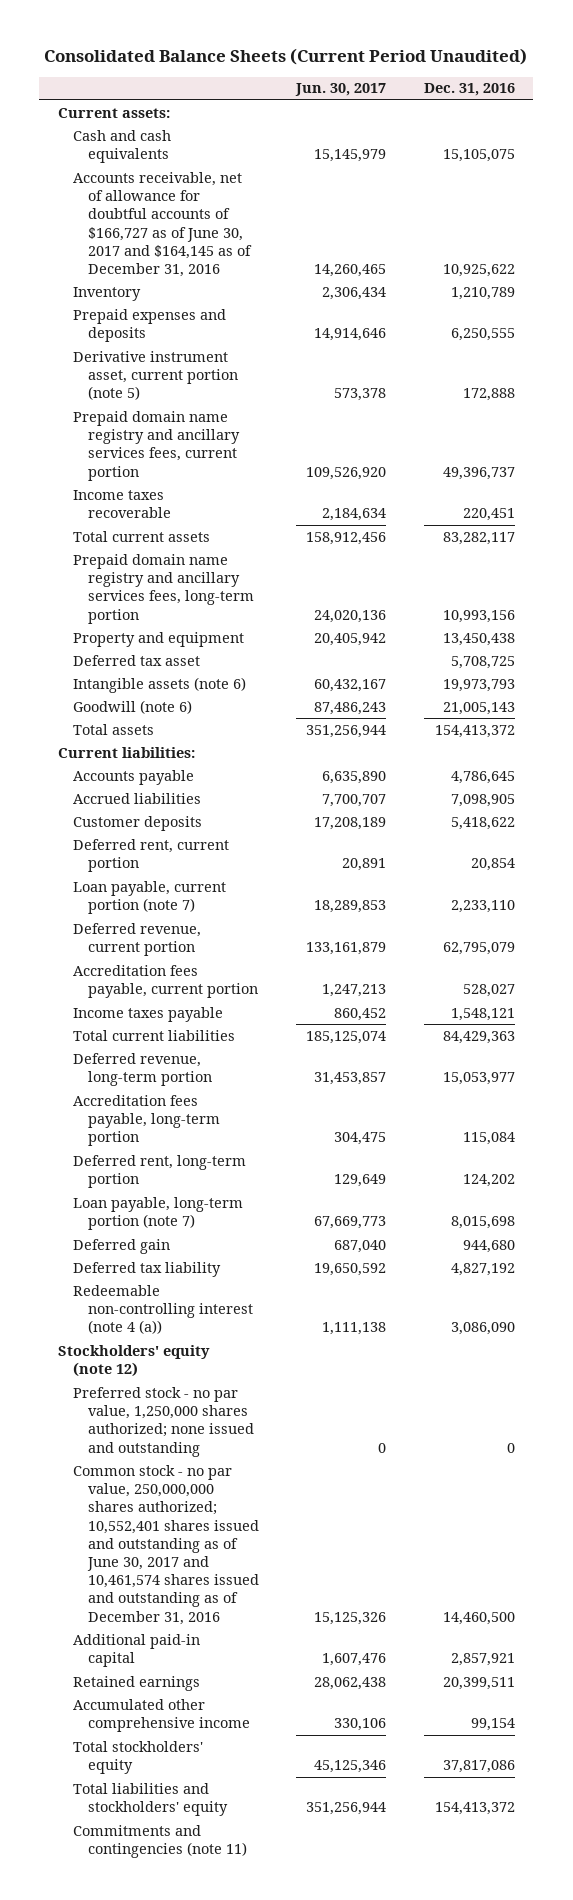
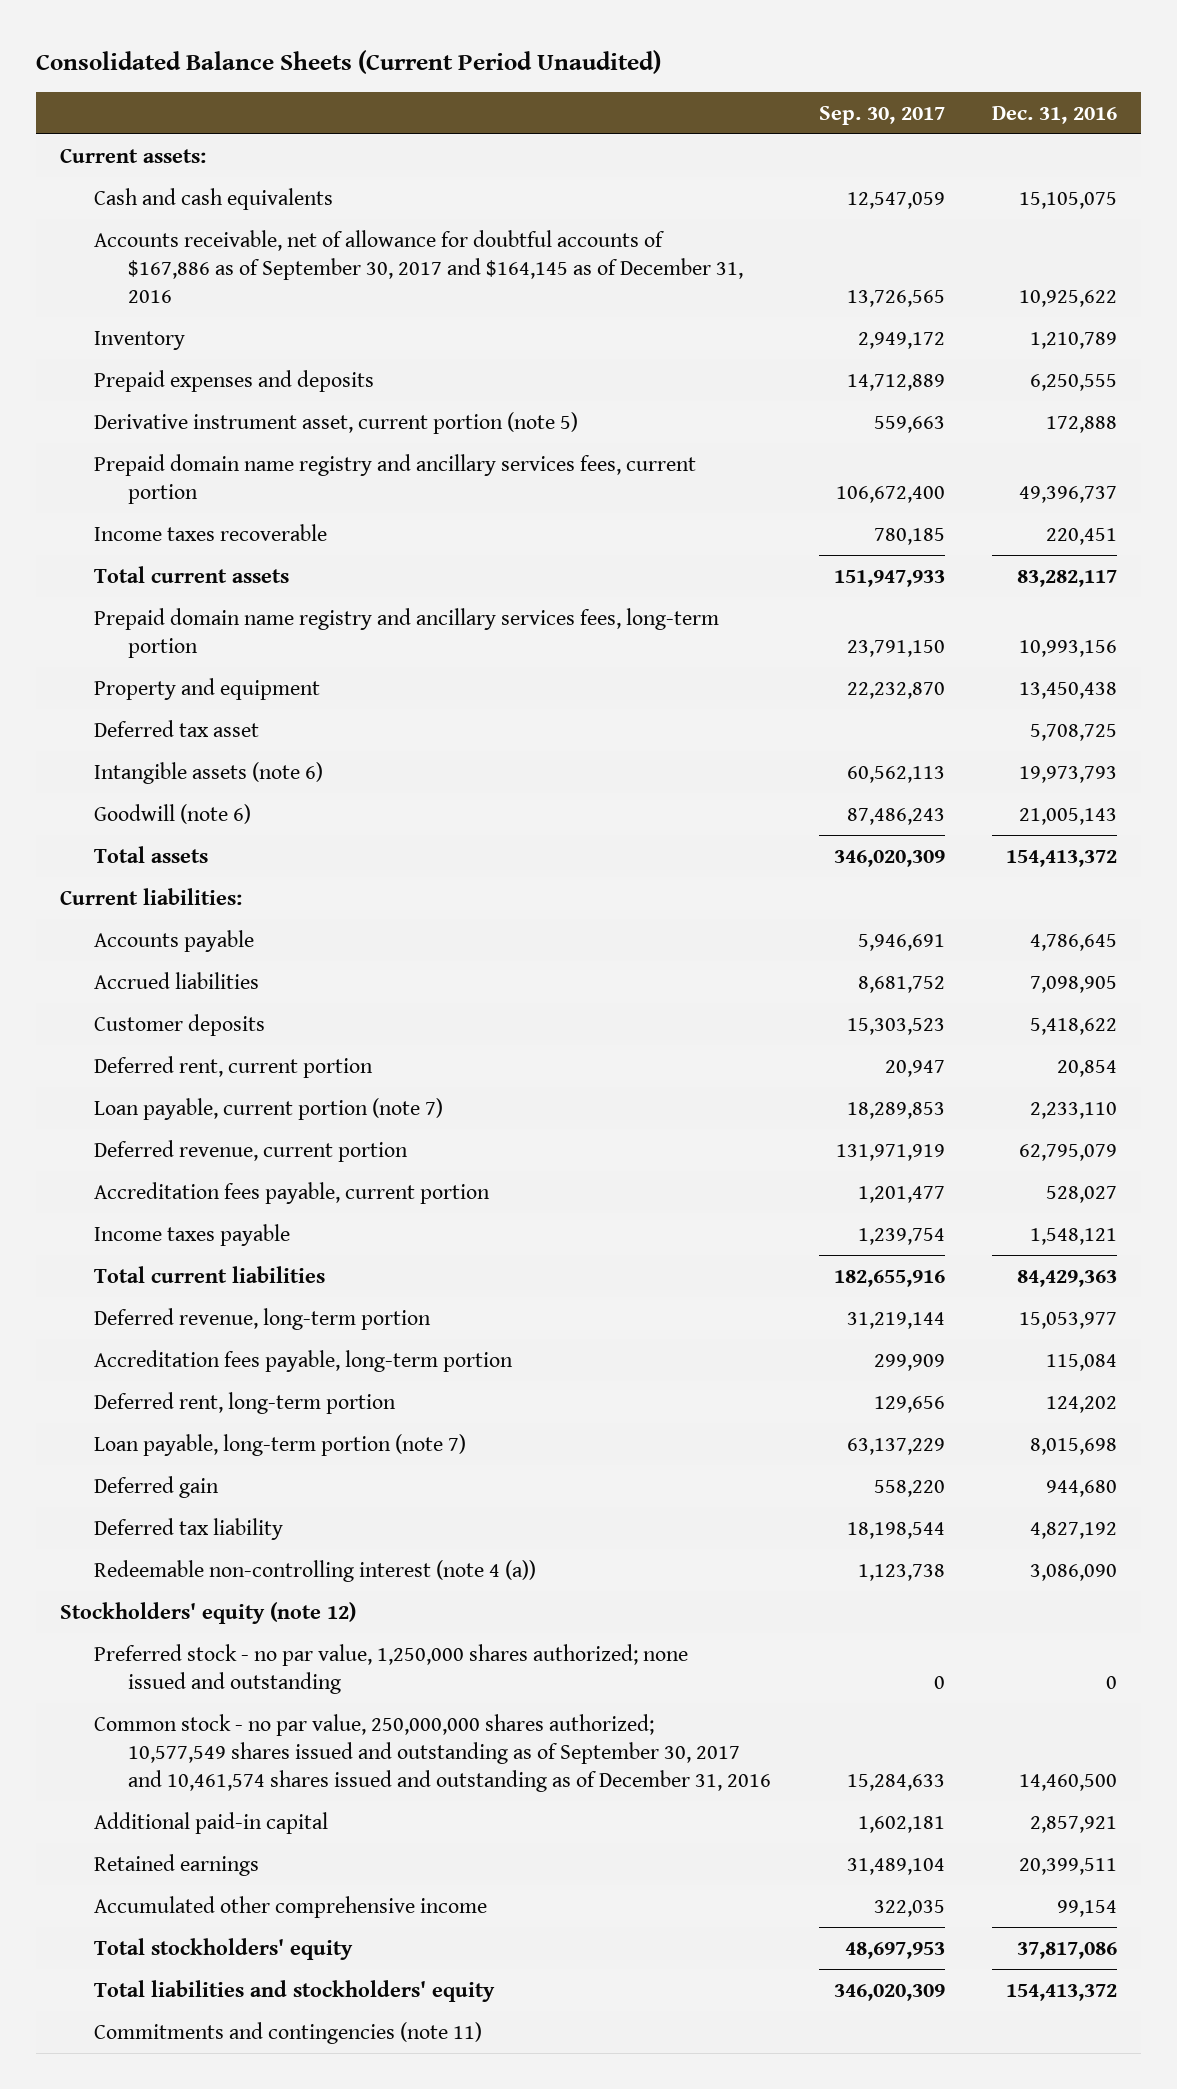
[295,83,387,97] Jun. 30, 2017 -> none
none -> [818,105,945,125] Sep. 30, 2017
[72,171,252,277] Accounts receivable, net of allowance for doubtful accounts of $166,727 as of June 30, 2017 and $164,145 as of December 31, 2016 -> [94,229,744,304] Accounts receivable, net of allowance for doubtful accounts of $167,886 as of September 30, 2017 and $164,145 as of December 31, 2016
[72,1464,259,1625] Common stock - no par value, 250,000,000 shares authorized; 10,552,401 shares issued and outstanding as of June 30, 2017 and 10,461,574 shares issued and outstanding as of December 31, 2016 -> [94,1713,772,1793] Common stock - no par value, 250,000,000 shares authorized; 10,577,549 shares issued and outstanding as of September 30, 2017 and 10,461,574 shares issued and outstanding as of December 31, 2016

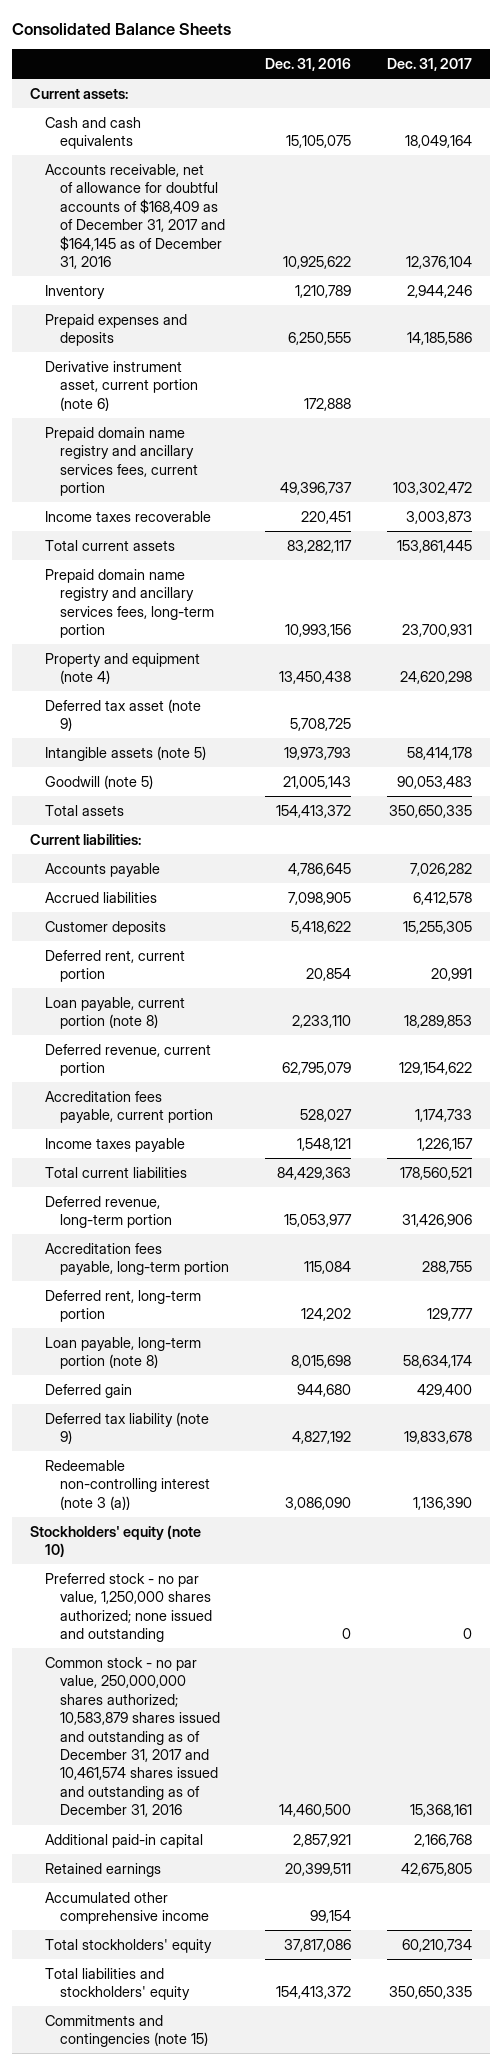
[36,50,662,75] Consolidated Balance Sheets (Current Period Unaudited) -> [12,22,232,35] Consolidated Balance Sheets
[818,105,945,125] Sep. 30, 2017 -> none
none -> [387,57,473,71] Dec. 31, 2017
[94,229,744,304] Accounts receivable, net of allowance for doubtful accounts of $167,886 as of September 30, 2017 and $164,145 as of December 31, 2016 -> [45,163,225,270] Accounts receivable, net of allowance for doubtful accounts of $168,409 as of December 31, 2017 and $164,145 as of December 31, 2016
[94,411,579,434] Derivative instrument asset, current portion (note 5) -> [45,360,198,411] Derivative instrument asset, current portion (note 6)
[94,677,321,700] Property and equipment -> [45,652,201,685] Property and equipment (note 4)
[94,719,260,737] Deferred tax asset -> [45,698,202,732] Deferred tax asset (note 9)
[94,761,324,784] Intangible assets (note 6) -> [45,745,207,761] Intangible assets (note 5)
[94,803,252,824] Goodwill (note 6) -> [45,774,154,789] Goodwill (note 5)
[94,1097,444,1120] Loan payable, current portion (note 7) -> [45,996,186,1030] Loan payable, current portion (note 8)
[94,1433,467,1456] Loan payable, long-term portion (note 7) -> [45,1336,202,1370] Loan payable, long-term portion (note 8)
[94,1517,284,1540] Deferred tax liability -> [45,1411,210,1445] Deferred tax liability (note 9)
[94,1559,537,1582] Redeemable non-controlling interest (note 4 (a)) -> [45,1459,210,1510] Redeemable non-controlling interest (note 3 (a))
[59,1601,356,1624] Stockholders' equity (note 12) -> [30,1524,202,1558] Stockholders' equity (note 10)
[94,1713,772,1793] Common stock - no par value, 250,000,000 shares authorized; 10,577,549 shares issued and outstanding as of September 30, 2017 and 10,461,574 shares issued and outstanding as of December 31, 2016 -> [45,1656,220,1818] Common stock - no par value, 250,000,000 shares authorized; 10,583,879 shares issued and outstanding as of December 31, 2017 and 10,461,574 shares issued and outstanding as of December 31, 2016
[94,2021,483,2044] Commitments and contingencies (note 11) -> [45,2014,208,2048] Commitments and contingencies (note 15)

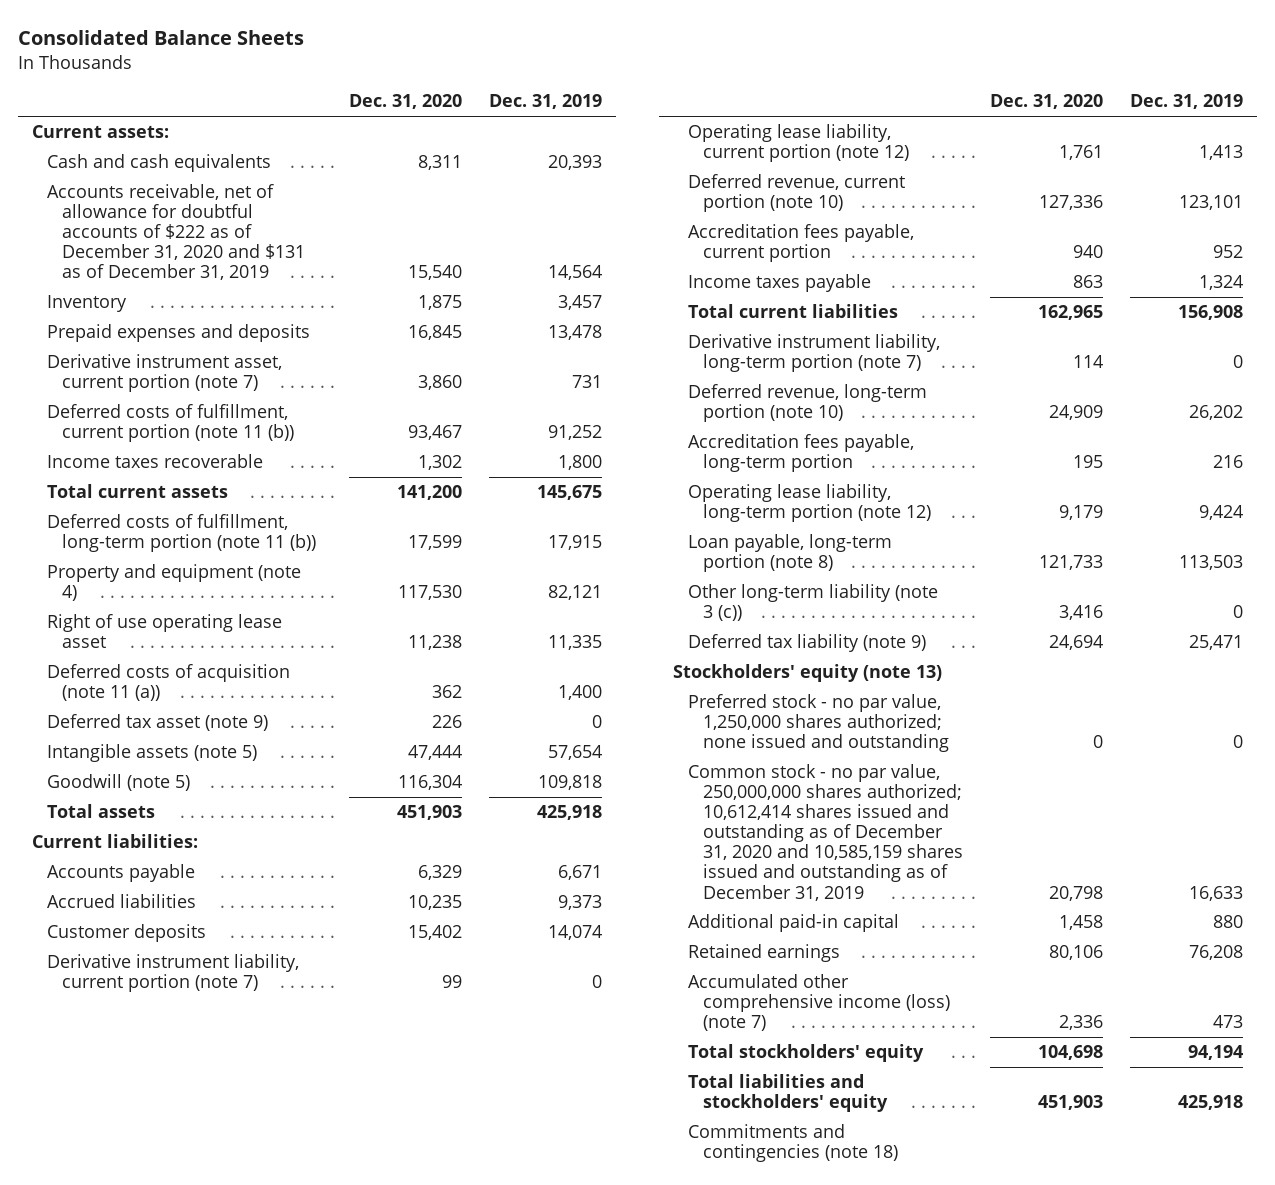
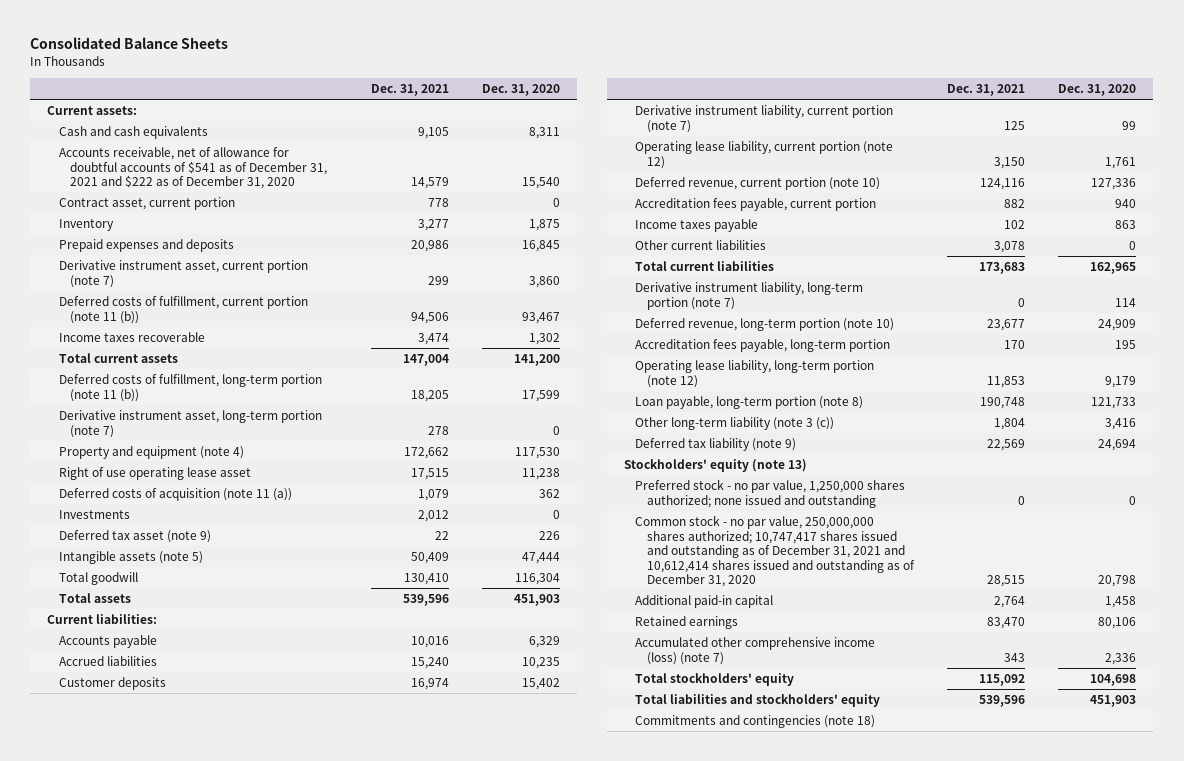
[489,94,603,110] Dec. 31, 2019 -> none
none -> [370,83,449,96] Dec. 31, 2021
[46,184,305,281] Accounts receivable, net of allowance for doubtful accounts of $222 as of December 31, 2020 and $131 as of December 31, 2019 -> [58,147,328,190] Accounts receivable, net of allowance for doubtful accounts of $541 as of December 31, 2021 and $222 as of December 31, 2020
none -> [58,197,235,211] Contract asset, current portion
none -> [58,410,322,438] Derivative instrument asset, long-term portion (note 7)
none -> [58,510,130,520] Investments
[46,774,190,792] Goodwill (note 5) -> [58,572,138,586] Total goodwill
none -> [635,240,767,251] Other current liabilities
[687,764,963,901] Common stock - no par value, 250,000,000 shares authorized; 10,612,414 shares issued and outstanding as of December 31, 2020 and 10,585,159 shares issued and outstanding as of December 31, 2019 -> [635,515,915,588] Common stock - no par value, 250,000,000 shares authorized; 10,747,417 shares issued and outstanding as of December 31, 2021 and 10,612,414 shares issued and outstanding as of December 31, 2020

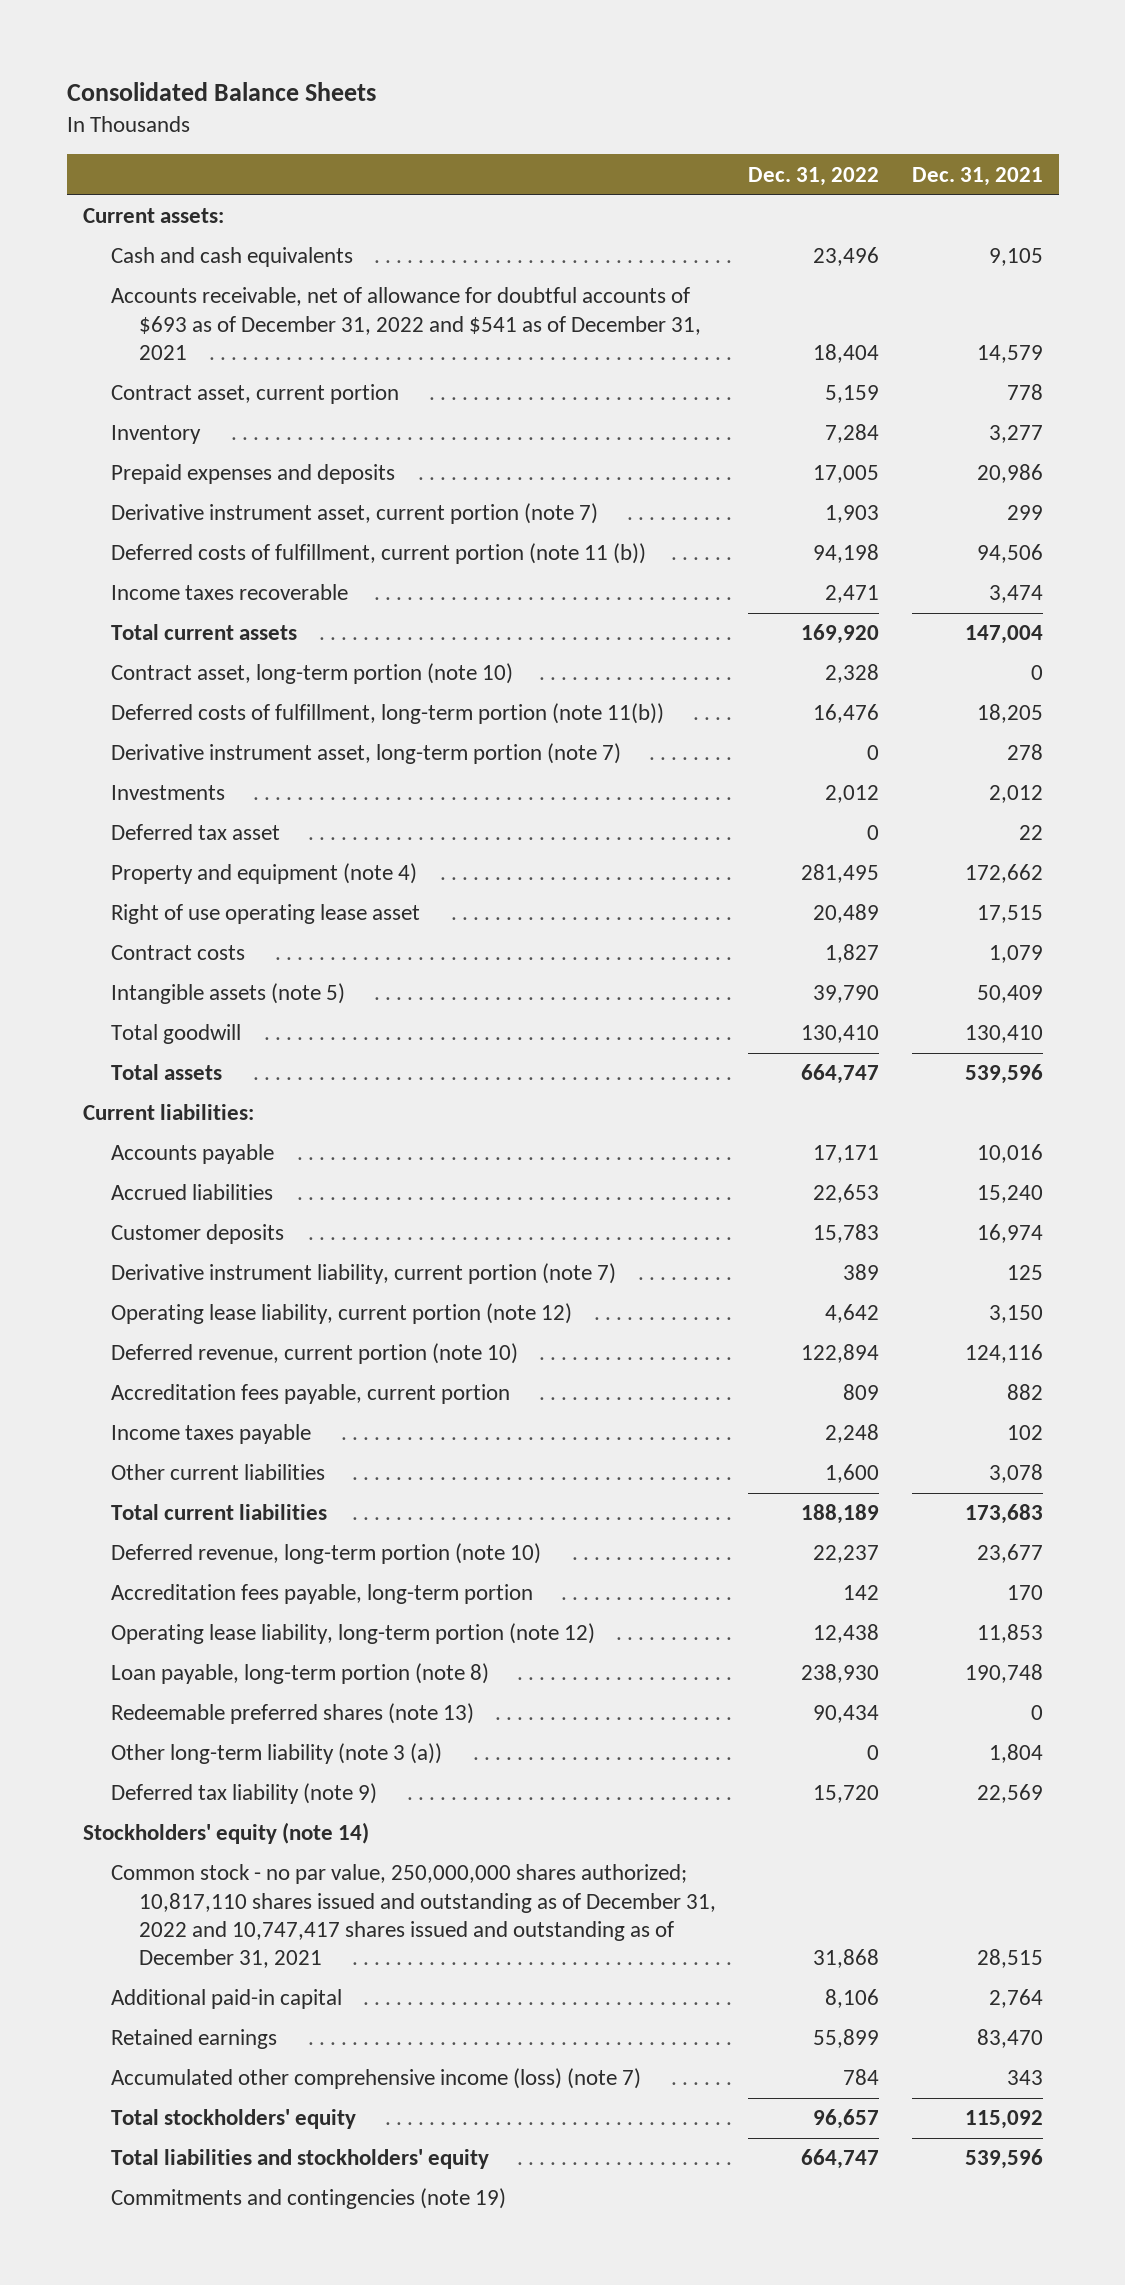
[481,83,560,96] Dec. 31, 2020 -> none
none -> [748,166,880,186] Dec. 31, 2022
[58,147,328,190] Accounts receivable, net of allowance for doubtful accounts of $541 as of December 31, 2021 and $222 as of December 31, 2020 -> [110,287,702,361] Accounts receivable, net of allowance for doubtful accounts of $693 as of December 31, 2022 and $541 as of December 31, 2021
none -> [110,663,513,685] Contract asset, long-term portion (note 10)
[58,374,322,402] Deferred costs of fulfillment, long-term portion (note 11 (b)) -> [110,703,664,725] Deferred costs of fulfillment, long-term portion (note 11(b))
[58,510,130,520] Investments -> [110,785,225,801] Investments
none -> [110,824,280,841] Deferred tax asset
[58,530,211,544] Deferred tax asset (note 9) -> none
[58,488,292,502] Deferred costs of acquisition (note 11 (a)) -> [110,945,245,961] Contract costs
[635,282,864,310] Derivative instrument liability, long-term portion (note 7) -> none
none -> [110,1703,474,1725] Redeemable preferred shares (note 13)
[635,417,835,431] Other long-term liability (note 3 (c)) -> [110,1743,442,1765] Other long-term liability (note 3 (a))
[635,479,906,508] Preferred stock - no par value, 1,250,000 shares authorized; none issued and outstanding -> none
[623,459,807,473] Stockholders' equity (note 13) -> [82,1822,369,1845] Stockholders' equity (note 14)
[635,515,915,588] Common stock - no par value, 250,000,000 shares authorized; 10,747,417 shares issued and outstanding as of December 31, 2021 and 10,612,414 shares issued and outstanding as of December 31, 2020 -> [110,1864,717,1969] Common stock - no par value, 250,000,000 shares authorized; 10,817,110 shares issued and outstanding as of December 31, 2022 and 10,747,417 shares issued and outstanding as of December 31, 2021
[635,715,876,729] Commitments and contingencies (note 18) -> [110,2188,506,2210] Commitments and contingencies (note 19)

